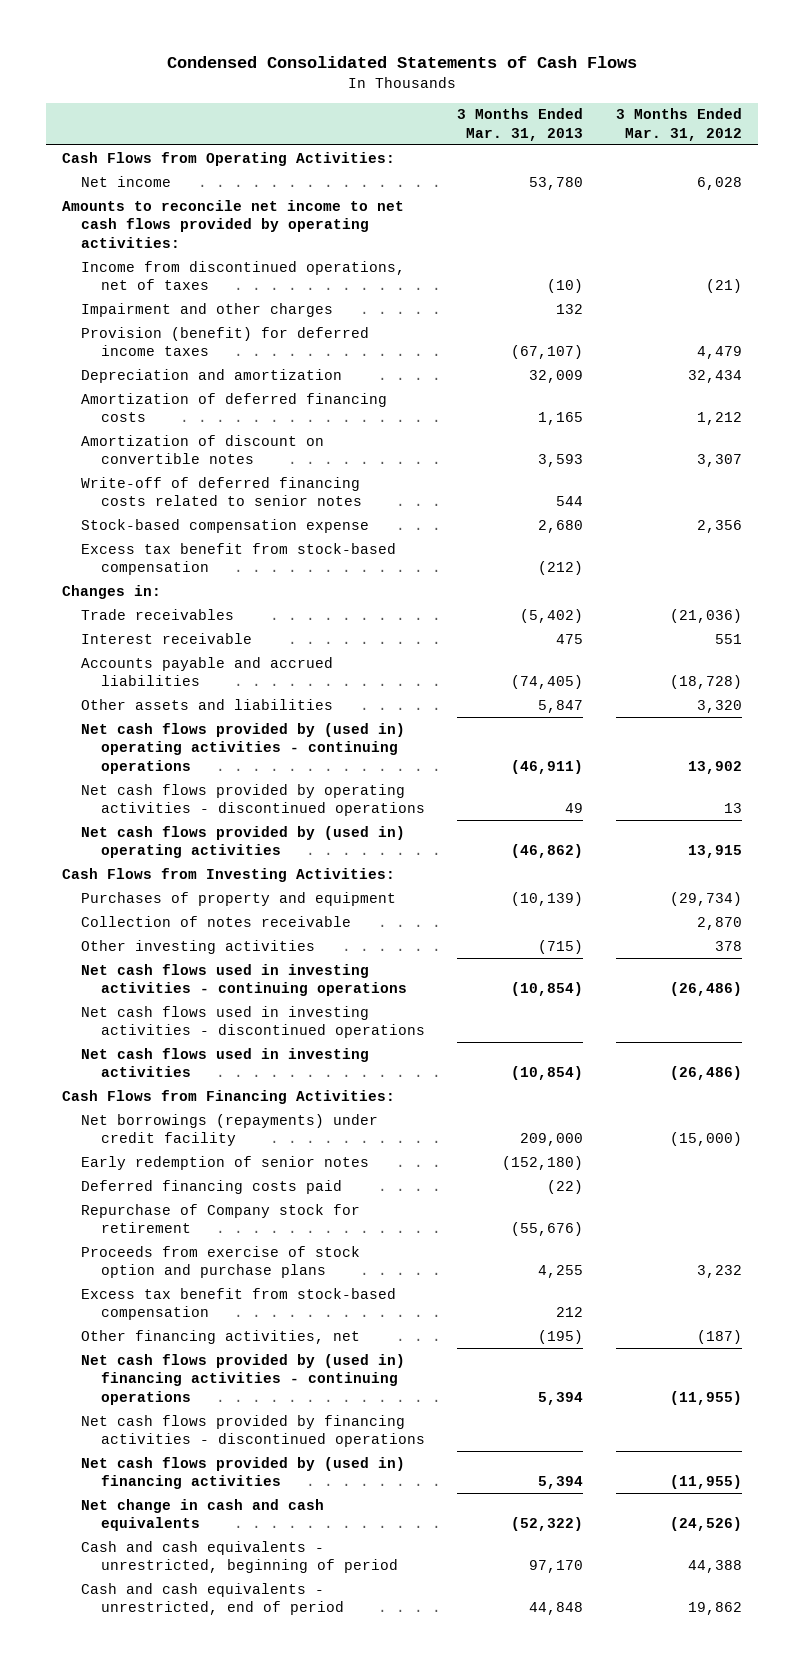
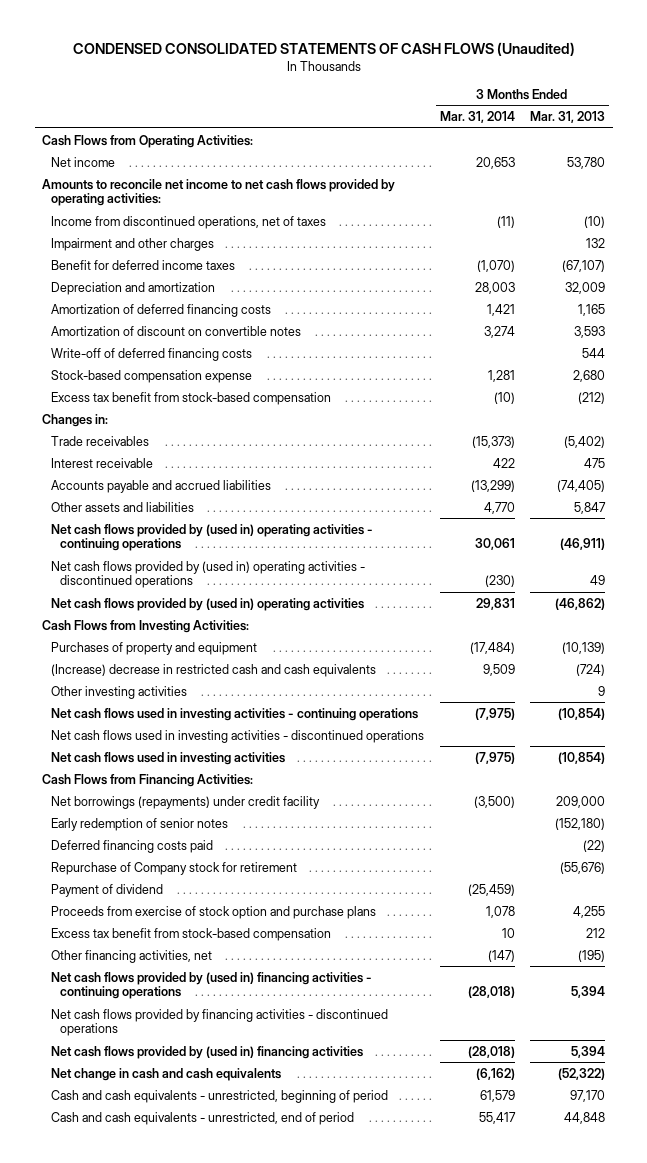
[166,56,637,69] Condensed Consolidated Statements of Cash Flows -> [72,41,575,56] CONDENSED CONSOLIDATED STATEMENTS OF CASH FLOWS (Unaudited)
[615,108,742,141] 3 Months Ended Mar. 31, 2012 -> none
none -> [439,111,515,124] Mar. 31, 2014
[81,326,370,357] Provision (benefit) for deferred income taxes -> [51,259,236,270] Benefit for deferred income taxes
[81,476,362,507] Write-off of deferred financing costs related to senior notes -> [51,347,253,361] Write-off of deferred financing costs
[81,783,425,817] Net cash flows provided by operating activities - discontinued operations -> [51,560,366,589] Net cash flows provided by (used in) operating activities - discontinued operations
[81,915,352,927] Collection of notes receivable -> none
none -> [51,663,377,677] (Increase) decrease in restricted cash and cash equivalents
[538,939,584,954] (715) -> [597,685,605,696] 9
none -> [51,883,164,897] Payment of dividend

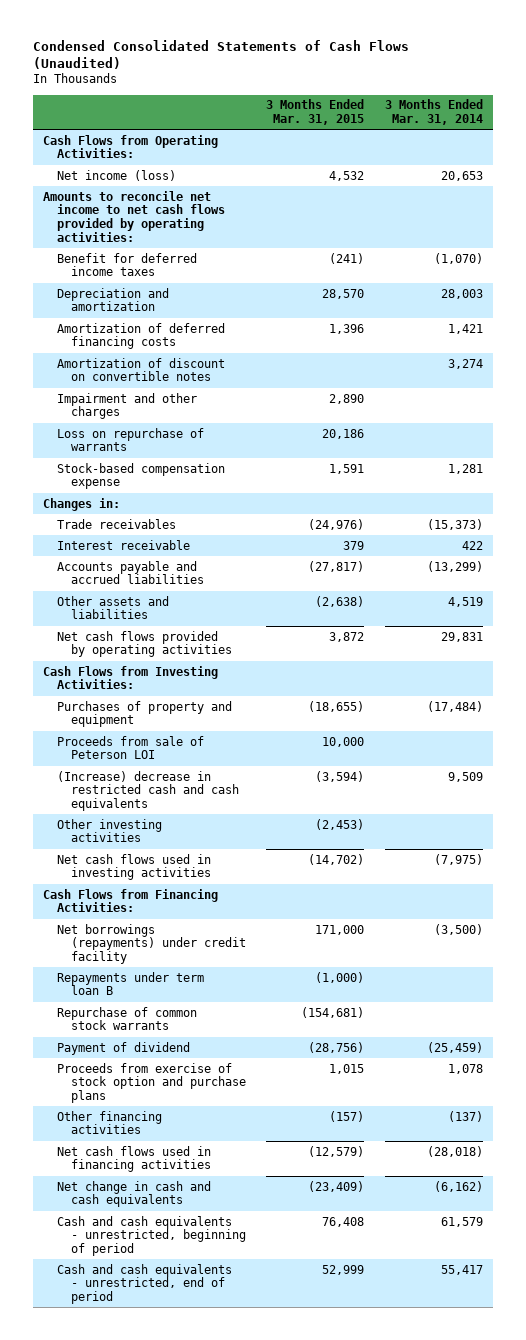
[72,41,575,56] CONDENSED CONSOLIDATED STATEMENTS OF CASH FLOWS (Unaudited) -> [32,39,409,70] Condensed Consolidated Statements of Cash Flows (Unaudited)
[529,111,605,124] Mar. 31, 2013 -> none
none -> [266,99,365,125] 3 Months Ended Mar. 31, 2015
[51,156,116,167] Net income -> [57,169,177,181] Net income (loss)
[51,215,327,229] Income from discontinued operations, net of taxes -> none
[51,347,253,361] Write-off of deferred financing costs -> none
[51,237,215,251] Impairment and other charges -> [57,392,198,420] Impairment and other charges
none -> [57,427,205,452] Loss on repurchase of warrants
[51,391,332,405] Excess tax benefit from stock-based compensation -> none
[51,560,366,589] Net cash flows provided by (used in) operating activities - discontinued operations -> none
[51,597,365,611] Net cash flows provided by (used in) operating activities -> none
[483,501,515,514] 4,770 -> [447,596,483,607] 4,519
[51,523,374,552] Net cash flows provided by (used in) operating activities - continuing operations -> [57,630,233,658] Net cash flows provided by operating activities
[474,538,515,551] 30,061 -> [440,631,483,642] 29,831
none -> [57,735,205,760] Proceeds from sale of Peterson LOI
[51,707,419,721] Net cash flows used in investing activities - continuing operations -> none
[51,729,425,743] Net cash flows used in investing activities - discontinued operations -> none
[51,817,229,831] Early redemption of senior notes -> none
[51,839,214,853] Deferred financing costs paid -> none
[51,861,298,875] Repurchase of Company stock for retirement -> none
none -> [57,971,205,996] Repayments under term loan B
none -> [57,1006,198,1031] Repurchase of common stock warrants
[51,927,332,941] Excess tax benefit from stock-based compensation -> none
[51,1008,389,1037] Net cash flows provided by financing activities - discontinued operations -> none
[51,1045,364,1059] Net cash flows provided by (used in) financing activities -> none
[51,949,213,963] Other financing activities, net -> [57,1110,163,1135] Other financing activities
[487,949,515,962] (147) -> [447,1110,483,1122] (137)
[51,971,373,1000] Net cash flows provided by (used in) financing activities - continuing operations -> [57,1145,212,1173] Net cash flows used in financing activities

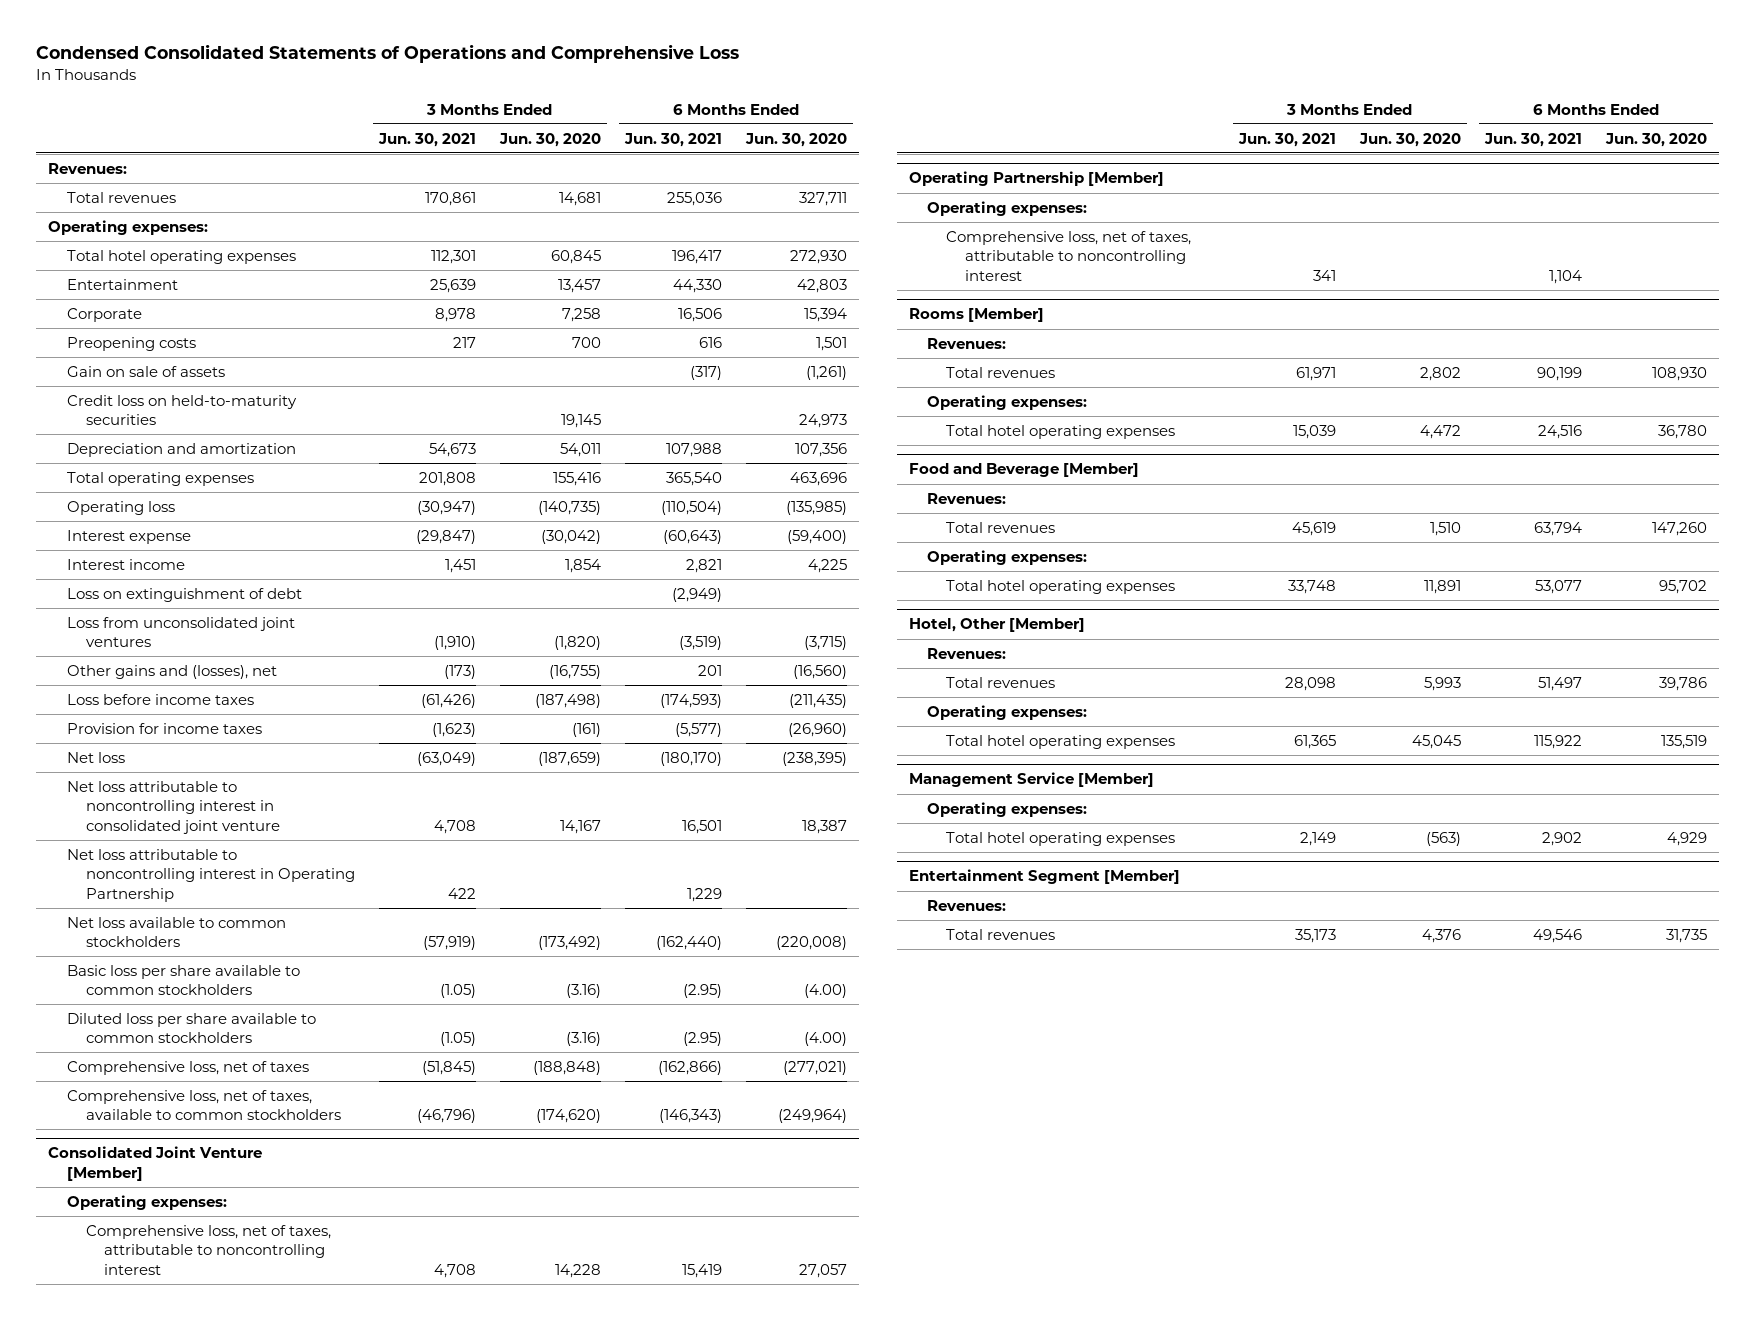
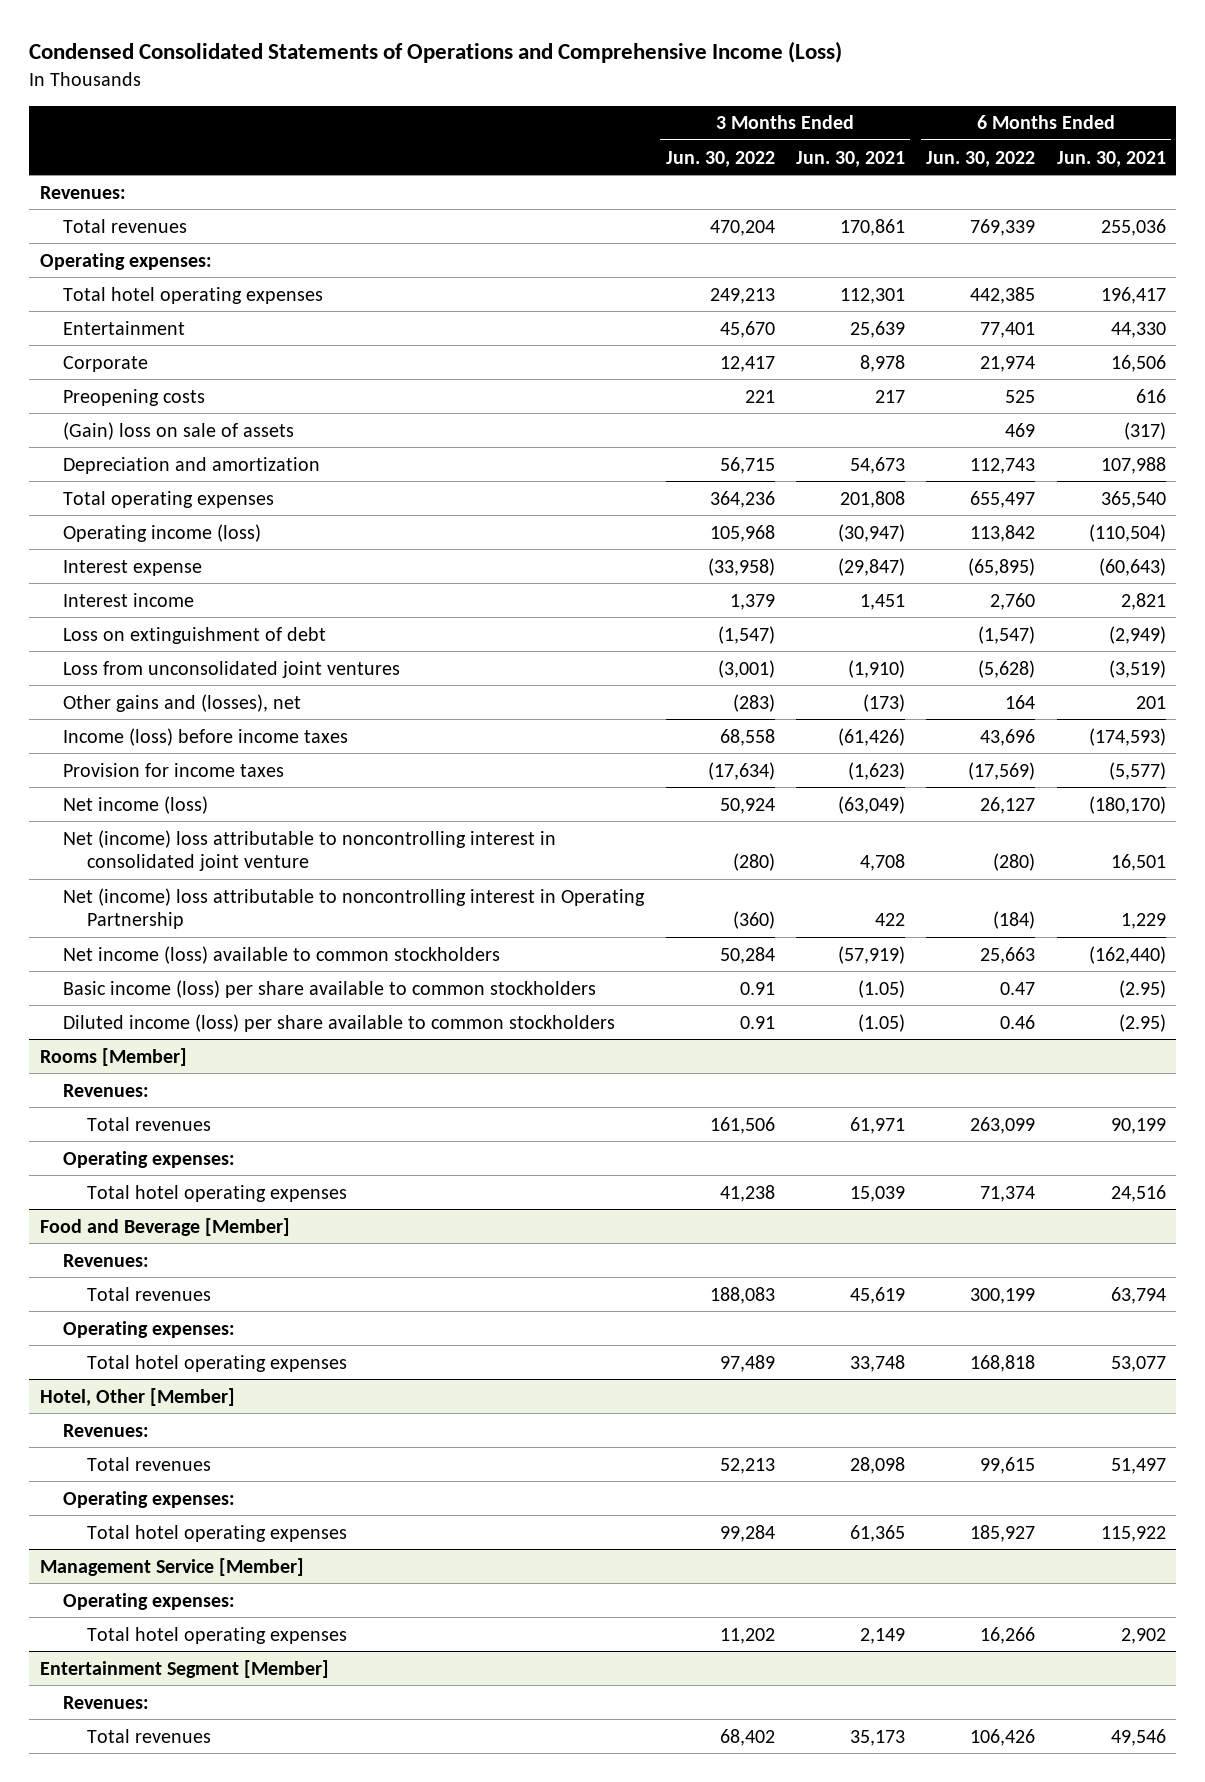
[36,44,740,64] Condensed Consolidated Statements of Operations and Comprehensive Loss -> [28,41,842,64] Condensed Consolidated Statements of Operations and Comprehensive Income (Loss)
[498,132,601,147] Jun. 30, 2020 -> none
[744,132,847,147] Jun. 30, 2020 -> none
none -> [665,150,775,167] Jun. 30, 2022
none -> [926,150,1036,167] Jun. 30, 2022
[66,394,297,426] Credit loss on held-to-maturity securities -> none
[66,365,225,377] Gain on sale of assets -> [63,421,295,440] (Gain) loss on sale of assets
[66,500,175,515] Operating loss -> [63,523,262,542] Operating income (loss)
[66,693,254,705] Loss before income taxes -> [63,727,349,746] Income (loss) before income taxes
[66,1060,309,1075] Comprehensive loss, net of taxes -> none
[66,1089,341,1121] Comprehensive loss, net of taxes, available to common stockholders -> none
[48,1146,263,1181] Consolidated Joint Venture [Member] -> none
[66,1194,227,1210] Operating expenses: -> none
[85,1224,331,1275] Comprehensive loss, net of taxes, attributable to noncontrolling interest -> none
[908,171,1164,187] Operating Partnership [Member] -> none
[927,200,1088,216] Operating expenses: -> none
[946,230,1192,281] Comprehensive loss, net of taxes, attributable to noncontrolling interest -> none
[66,751,125,763] Net loss -> [63,795,209,814] Net income (loss)
[66,780,280,834] Net loss attributable to noncontrolling interest in consolidated joint venture -> [63,829,557,872] Net (income) loss attributable to noncontrolling interest in consolidated joint venture
[66,848,355,902] Net loss attributable to noncontrolling interest in Operating Partnership -> [63,887,646,930] Net (income) loss attributable to noncontrolling interest in Operating Partnership
[66,916,286,948] Net loss available to common stockholders -> [63,945,501,964] Net income (loss) available to common stockholders
[66,964,300,996] Basic loss per share available to common stockholders -> [63,979,597,998] Basic income (loss) per share available to common stockholders
[66,1012,316,1044] Diluted loss per share available to common stockholders -> [63,1013,616,1032] Diluted income (loss) per share available to common stockholders

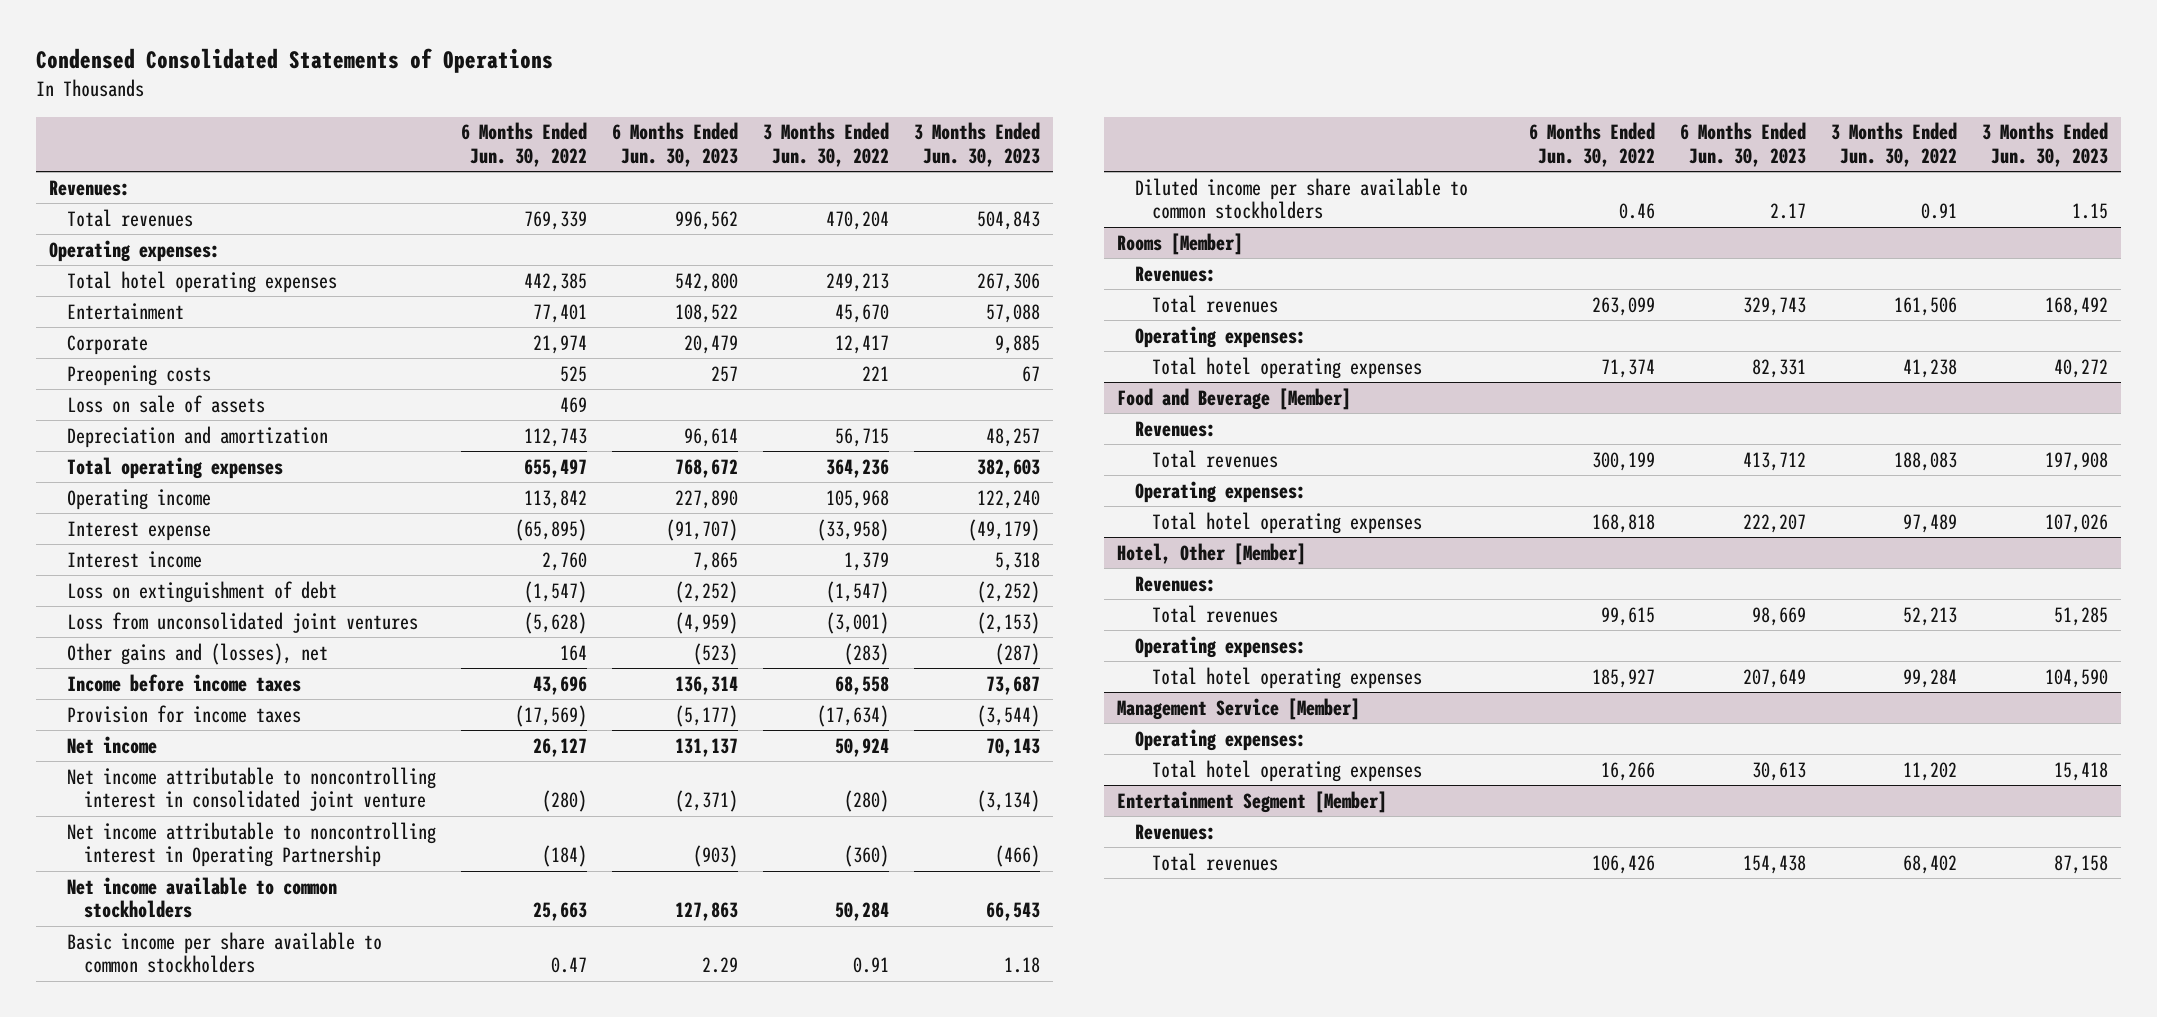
[28,41,842,64] Condensed Consolidated Statements of Operations and Comprehensive Income (Loss) -> [36,48,554,74] Condensed Consolidated Statements of Operations
[795,150,905,167] Jun. 30, 2021 -> none
[1056,150,1166,167] Jun. 30, 2021 -> none
none -> [611,122,738,168] 6 Months Ended Jun. 30, 2023
none -> [914,122,1041,168] 3 Months Ended Jun. 30, 2023
[63,421,295,440] (Gain) loss on sale of assets -> [66,394,265,413] Loss on sale of assets
[63,523,262,542] Operating income (loss) -> [66,488,211,510] Operating income
[63,727,349,746] Income (loss) before income taxes -> [66,673,301,692] Income before income taxes
[63,795,209,814] Net income (loss) -> [66,735,157,754] Net income
[63,829,557,872] Net (income) loss attributable to noncontrolling interest in consolidated joint venture -> [66,766,436,812] Net income attributable to noncontrolling interest in consolidated joint venture
[63,887,646,930] Net (income) loss attributable to noncontrolling interest in Operating Partnership -> [66,821,436,868] Net income attributable to noncontrolling interest in Operating Partnership
[63,945,501,964] Net income (loss) available to common stockholders -> [66,876,337,919] Net income available to common stockholders
[63,979,597,998] Basic income (loss) per share available to common stockholders -> [66,931,382,974] Basic income per share available to common stockholders
[63,1013,616,1032] Diluted income (loss) per share available to common stockholders -> [1134,177,1468,220] Diluted income per share available to common stockholders

